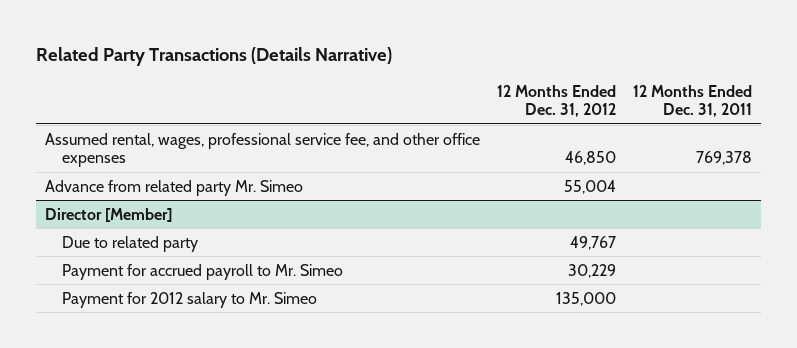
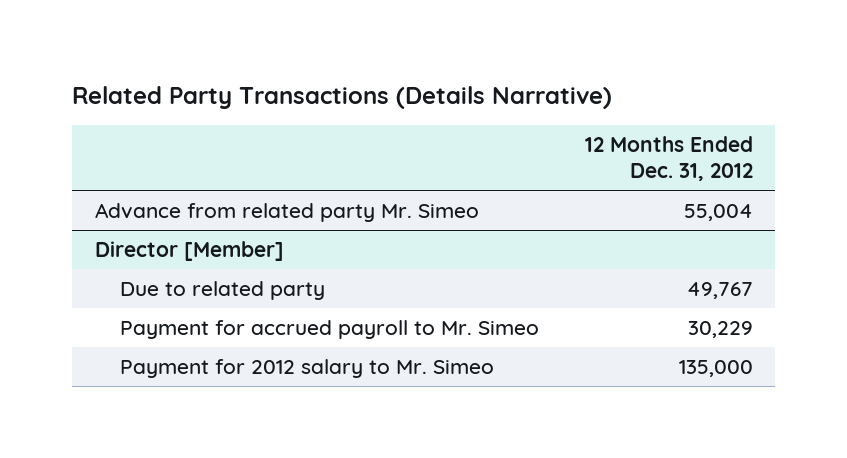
[633,84,753,118] 12 Months Ended Dec. 31, 2011 -> none
[44,132,480,168] Assumed rental, wages, professional service fee, and other office expenses -> none

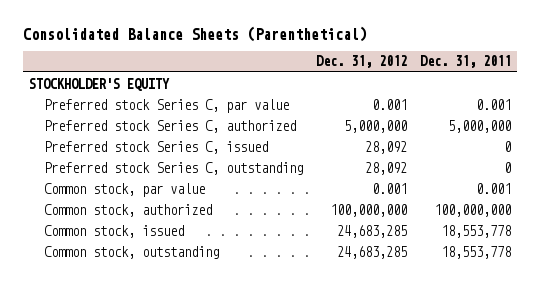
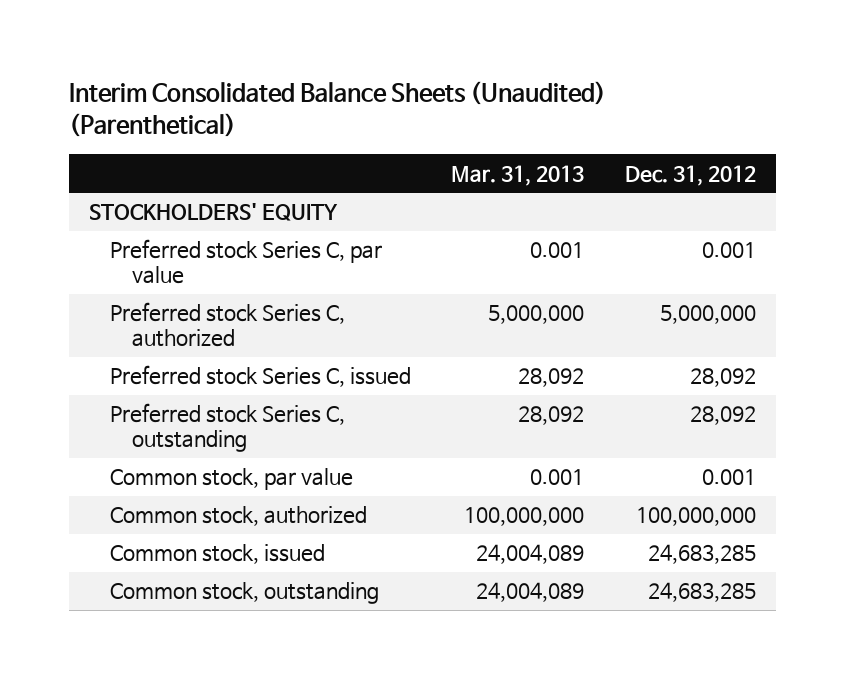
[22,25,367,42] Consolidated Balance Sheets (Parenthetical) -> [68,81,606,138] Interim Consolidated Balance Sheets (Unaudited) (Parenthetical)
[419,55,511,69] Dec. 31, 2011 -> none
none -> [451,164,585,186] Mar. 31, 2013
[29,77,171,91] STOCKHOLDER'S EQUITY -> [89,203,339,222] STOCKHOLDERS' EQUITY

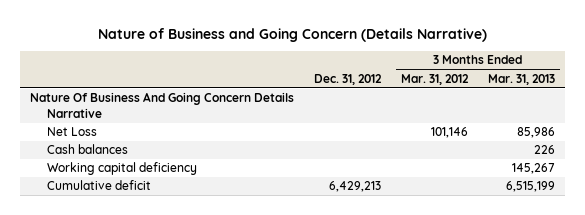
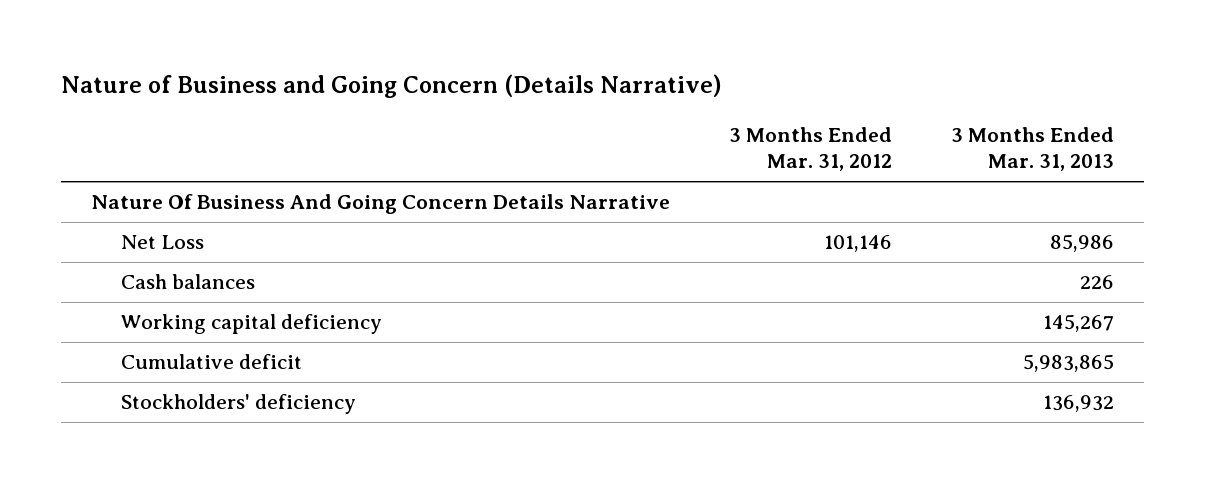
[314,73,383,85] Dec. 31, 2012 -> none
[505,181,555,193] 6,515,199 -> [1022,354,1114,373] 5,983,865
none -> [121,394,357,415] Stockholders' deficiency

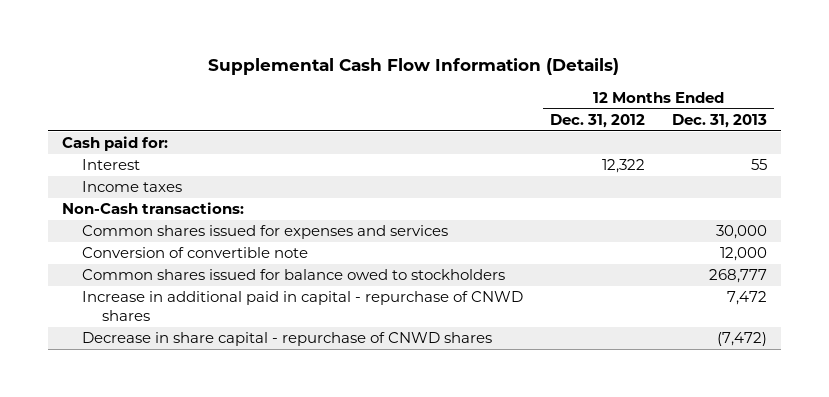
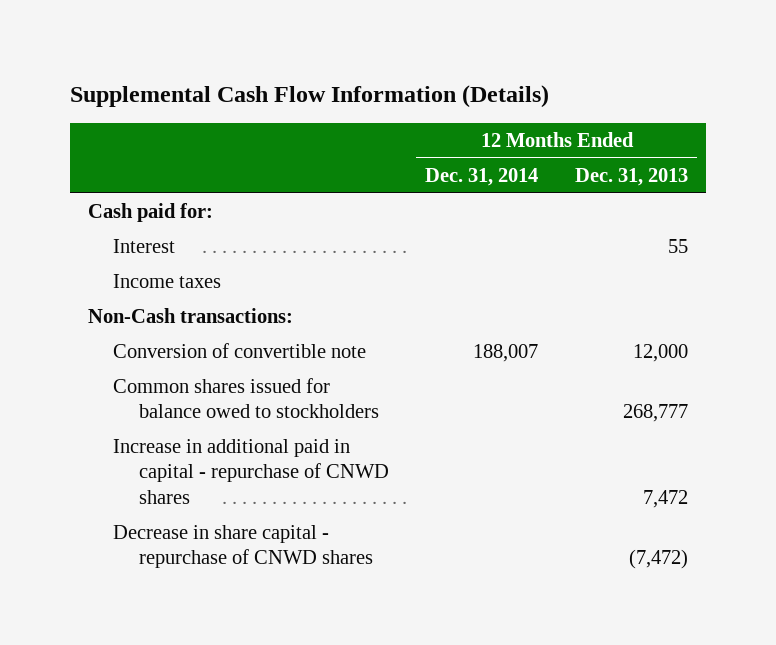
[550,113,646,128] Dec. 31, 2012 -> none
none -> [425,167,539,186] Dec. 31, 2014
[82,225,449,240] Common shares issued for expenses and services -> none

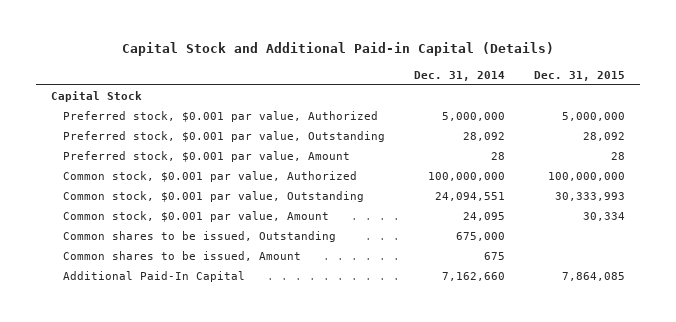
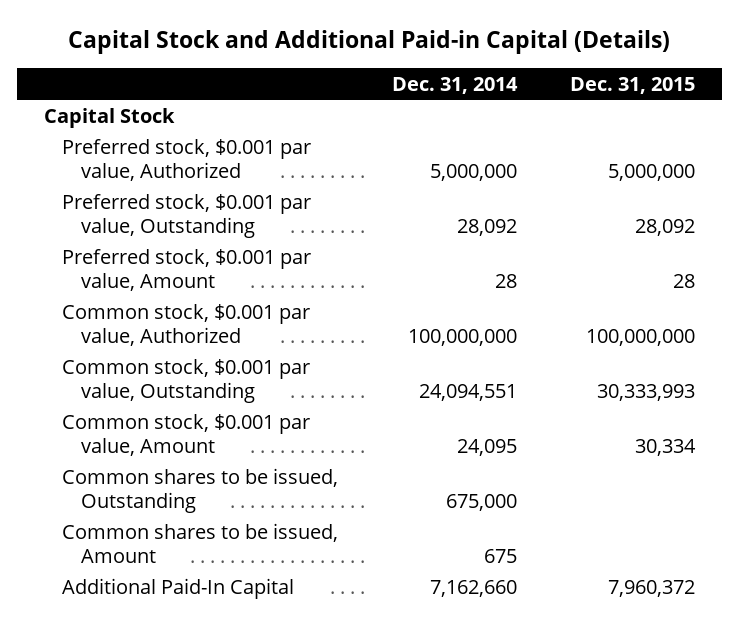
[562,272,626,282] 7,864,085 -> [607,579,695,597] 7,960,372

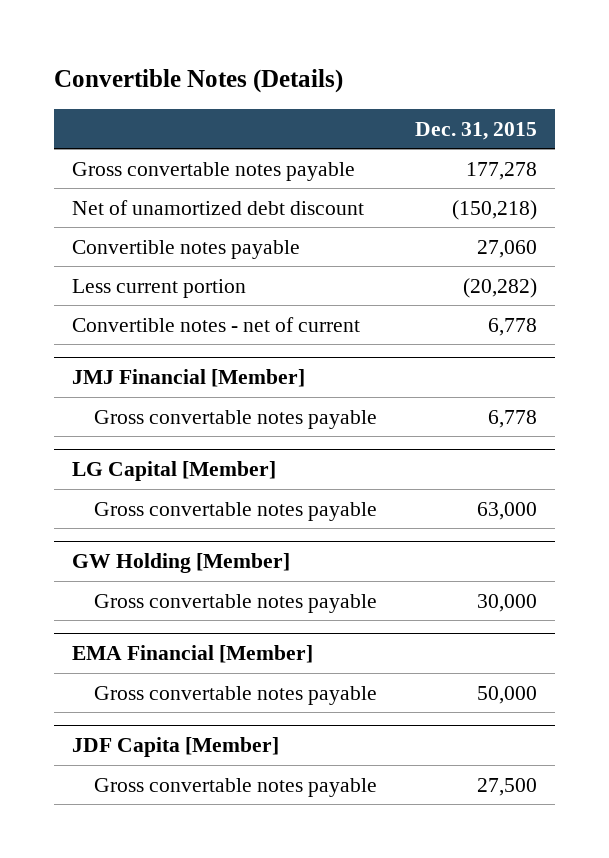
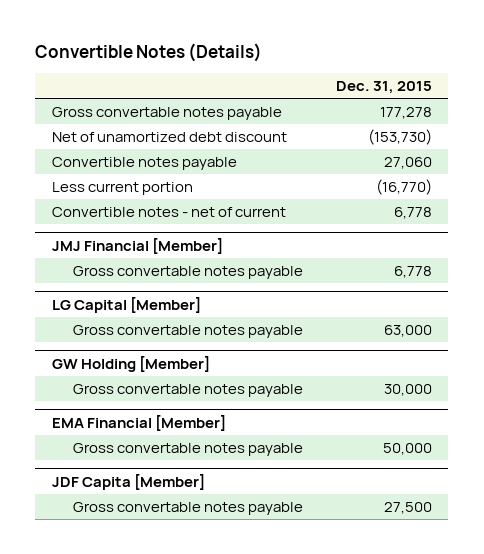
[451,199,537,220] (150,218) -> [367,129,432,146] (153,730)
[462,277,537,298] (20,282) -> [375,179,432,196] (16,770)

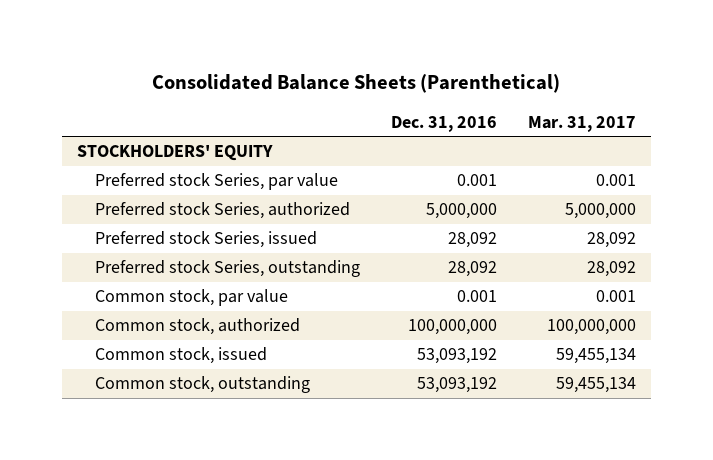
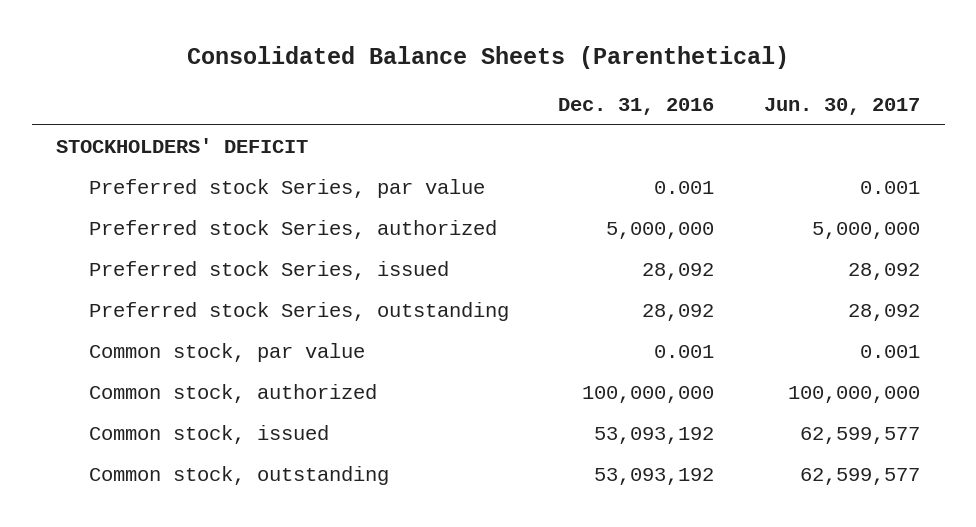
[527,115,636,132] Mar. 31, 2017 -> none
none -> [763,98,920,116] Jun. 30, 2017
[77,145,274,162] STOCKHOLDERS' EQUITY -> [56,138,309,154] STOCKHOLDERS' DEFICIT

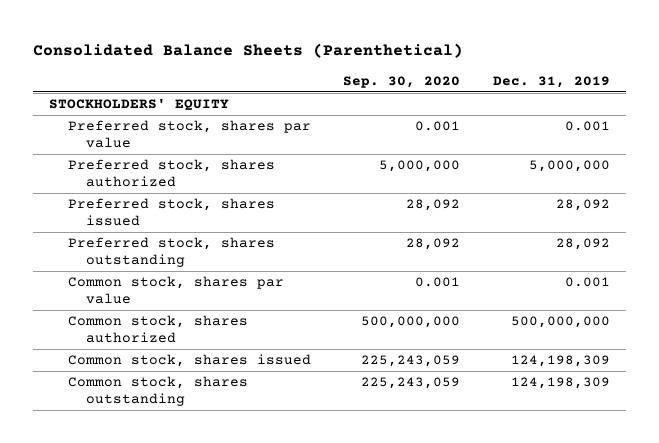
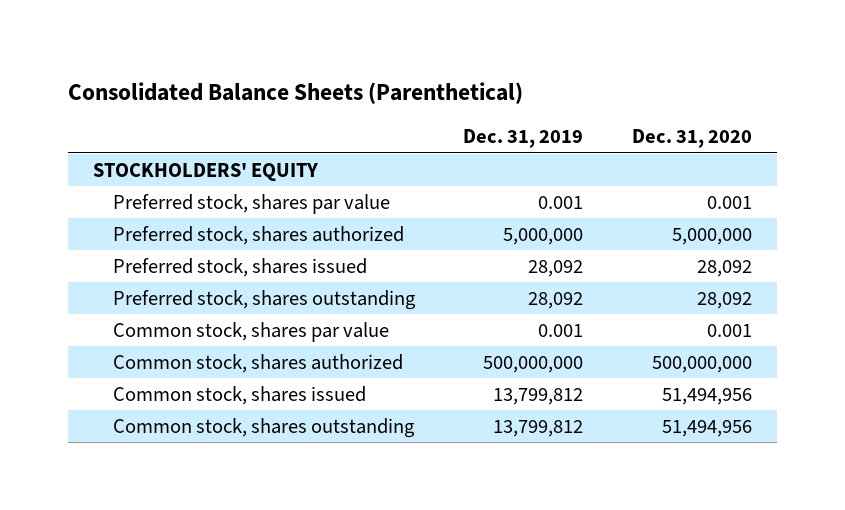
[343,76,461,89] Sep. 30, 2020 -> none
none -> [632,129,753,149] Dec. 31, 2020
[510,355,610,368] 124,198,309 -> [493,387,584,405] 13,799,812
[510,377,610,390] 124,198,309 -> [493,419,584,437] 13,799,812

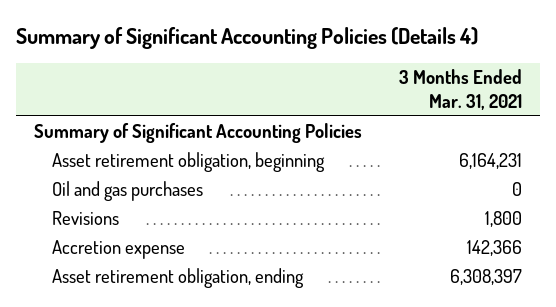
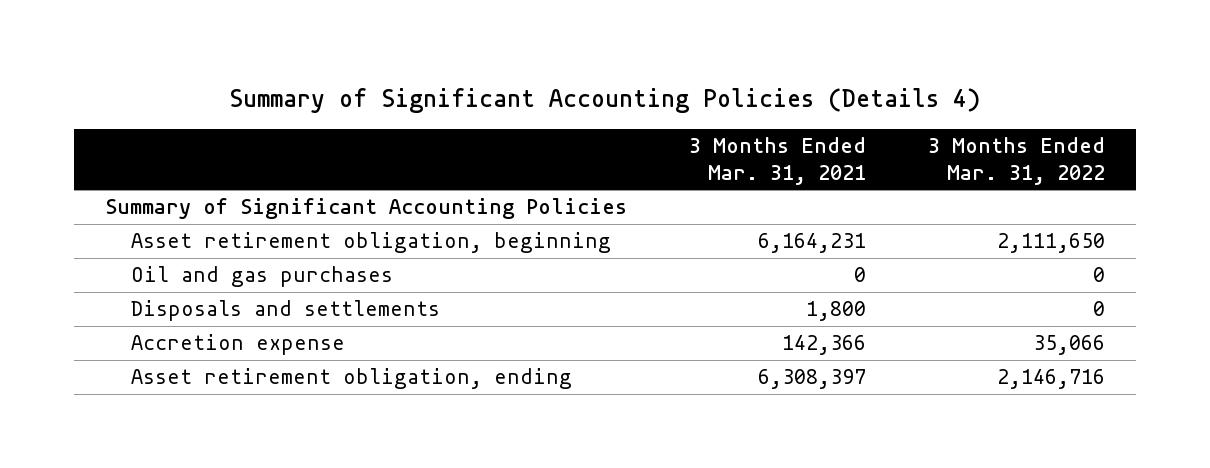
none -> [927,137,1105,185] 3 Months Ended Mar. 31, 2022
[51,211,119,226] Revisions -> none
none -> [131,300,441,322] Disposals and settlements

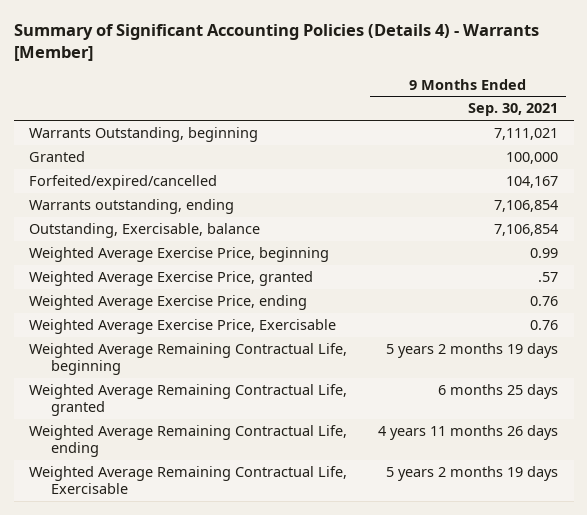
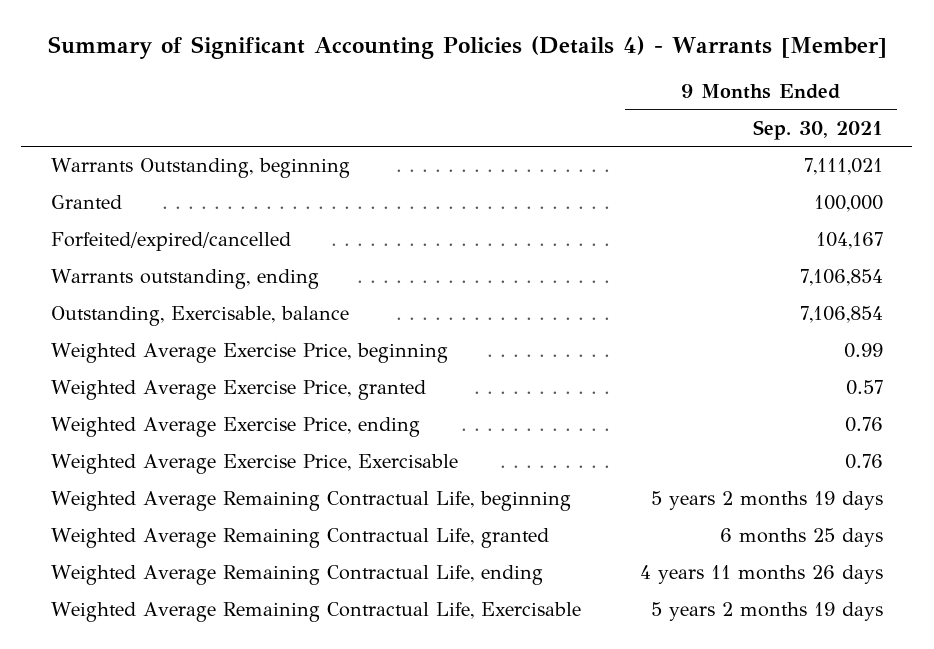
[538,272,559,283] .57 -> [845,380,883,396] 0.57

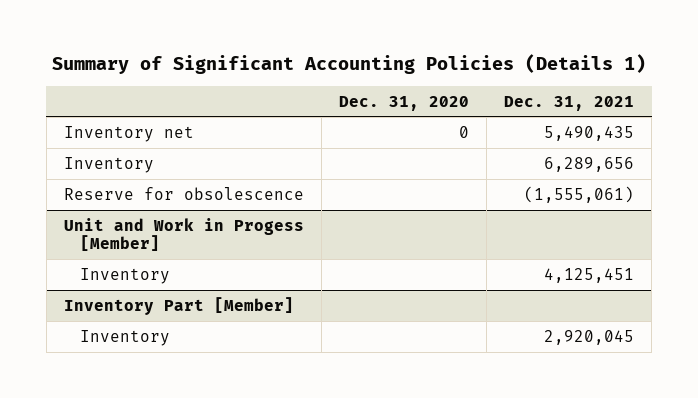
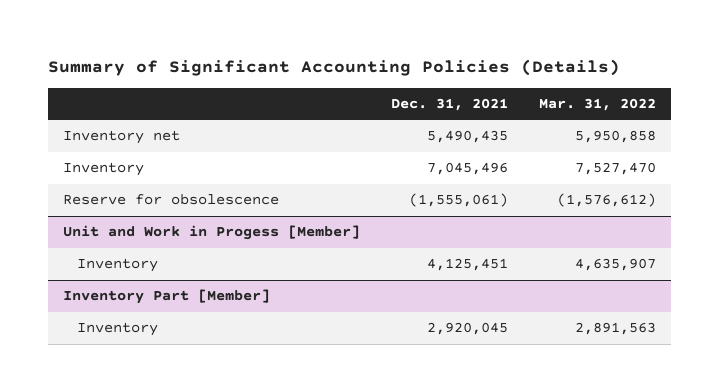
[51,54,646,75] Summary of Significant Accounting Policies (Details 1) -> [47,59,620,77] Summary of Significant Accounting Policies (Details)
[338,95,469,111] Dec. 31, 2020 -> none
none -> [538,98,656,112] Mar. 31, 2022
[543,156,634,172] 6,289,656 -> [426,162,508,176] 7,045,496

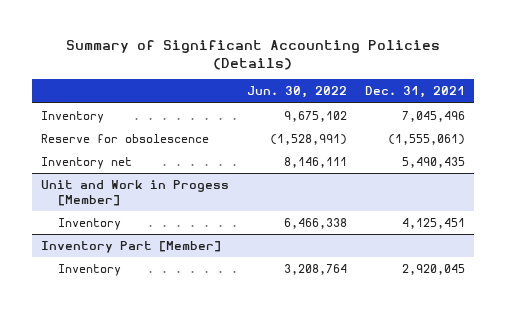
[538,98,656,112] Mar. 31, 2022 -> none
none -> [247,86,348,99] Jun. 30, 2022
[63,130,181,145] Inventory net -> [41,156,133,169] Inventory net

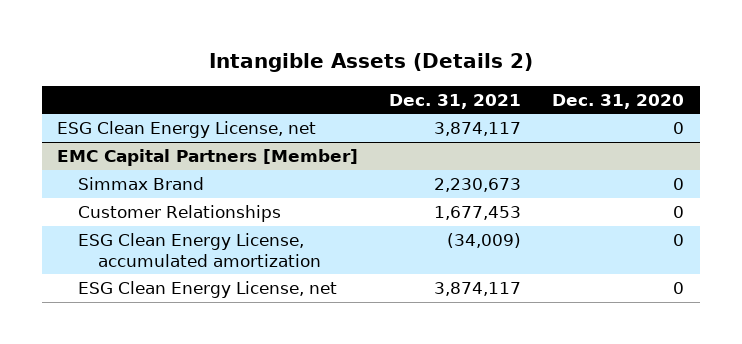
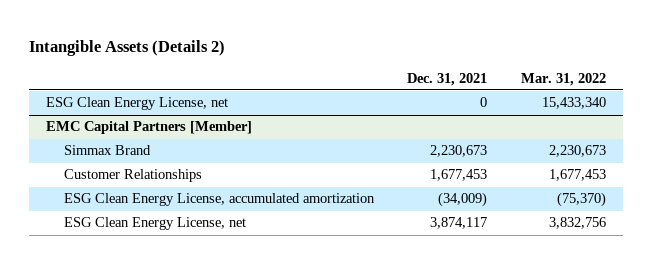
[552,93,685,109] Dec. 31, 2020 -> none
none -> [520,72,606,86] Mar. 31, 2022
[434,122,522,137] 3,874,117 -> [480,97,488,108] 0

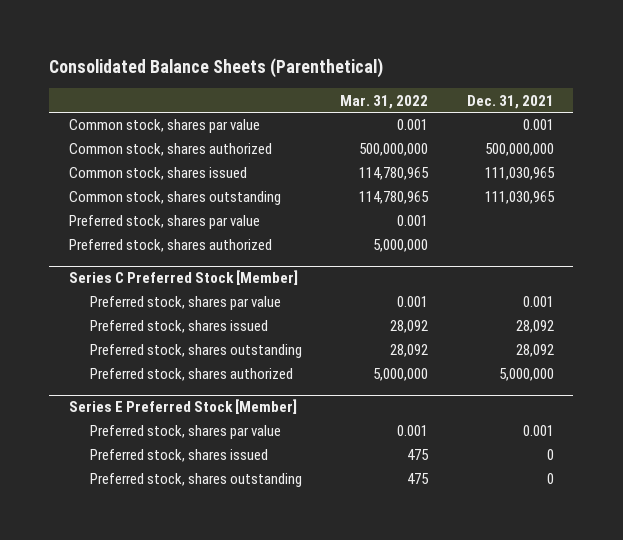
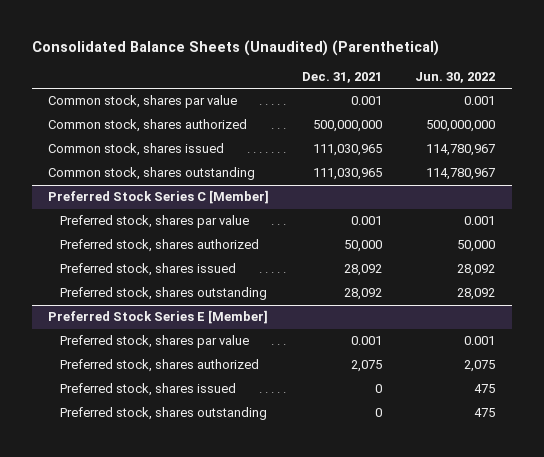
[49,58,384,79] Consolidated Balance Sheets (Parenthetical) -> [31,39,439,56] Consolidated Balance Sheets (Unaudited) (Parenthetical)
[340,94,429,109] Mar. 31, 2022 -> none
none -> [415,72,496,84] Jun. 30, 2022
[68,215,260,230] Preferred stock, shares par value -> none
[68,239,272,253] Preferred stock, shares authorized -> none
[68,270,298,286] Series C Preferred Stock [Member] -> [48,190,270,205] Preferred Stock Series C [Member]
none -> [59,239,259,253] Preferred stock, shares authorized
[89,368,293,382] Preferred stock, shares authorized -> none
[68,399,297,415] Series E Preferred Stock [Member] -> [48,310,269,325] Preferred Stock Series E [Member]
none -> [59,359,259,373] Preferred stock, shares authorized

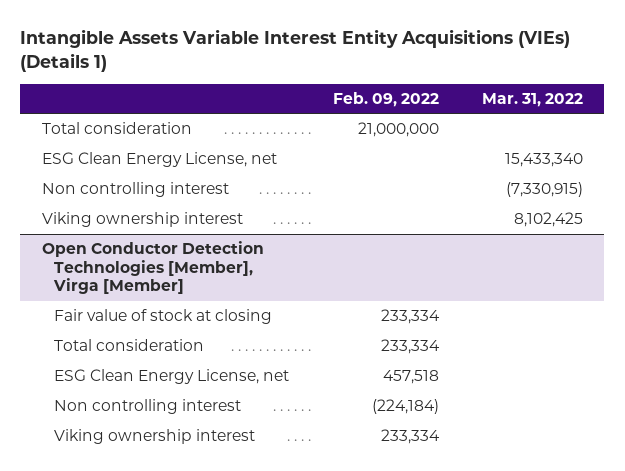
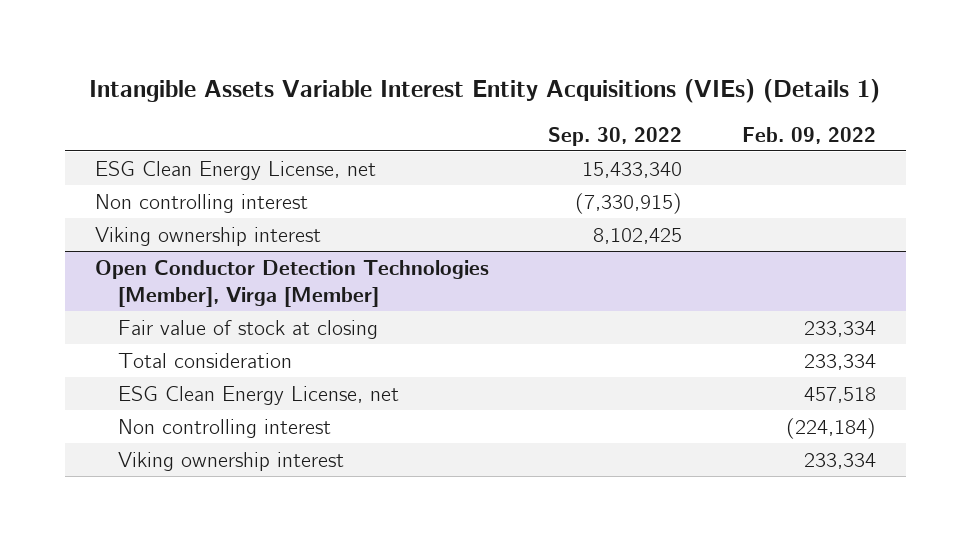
[481,92,583,107] Mar. 31, 2022 -> none
none -> [548,126,683,146] Sep. 30, 2022
[41,122,192,135] Total consideration -> none

